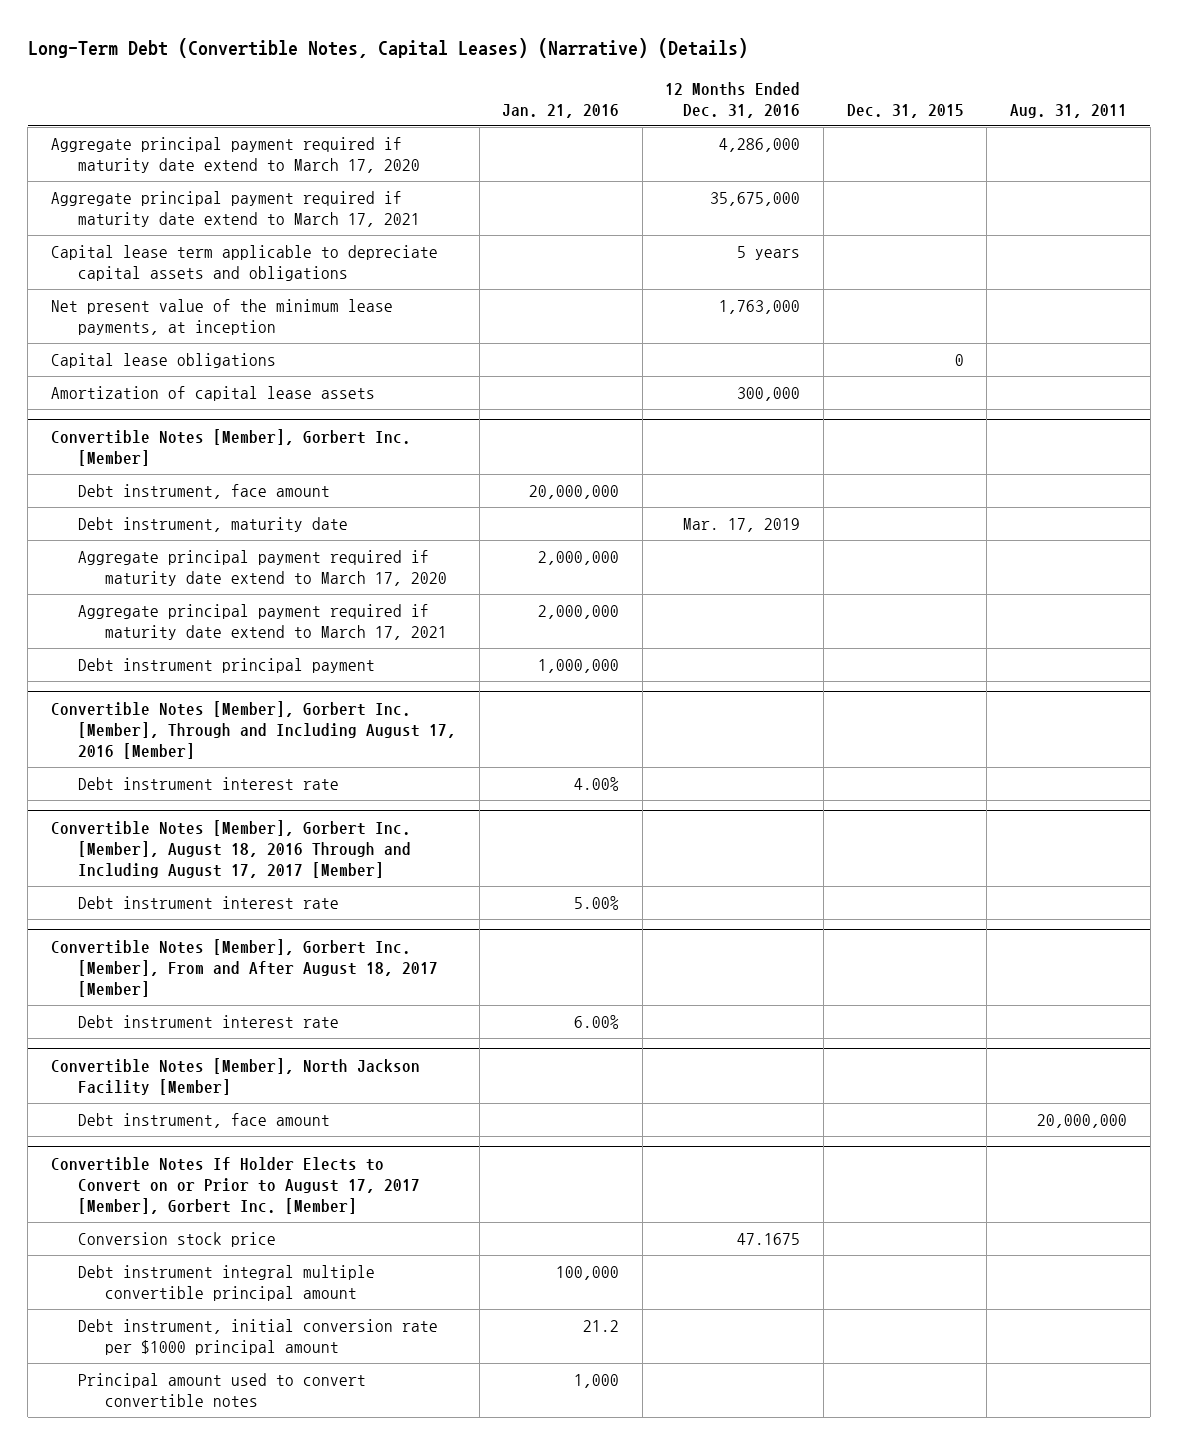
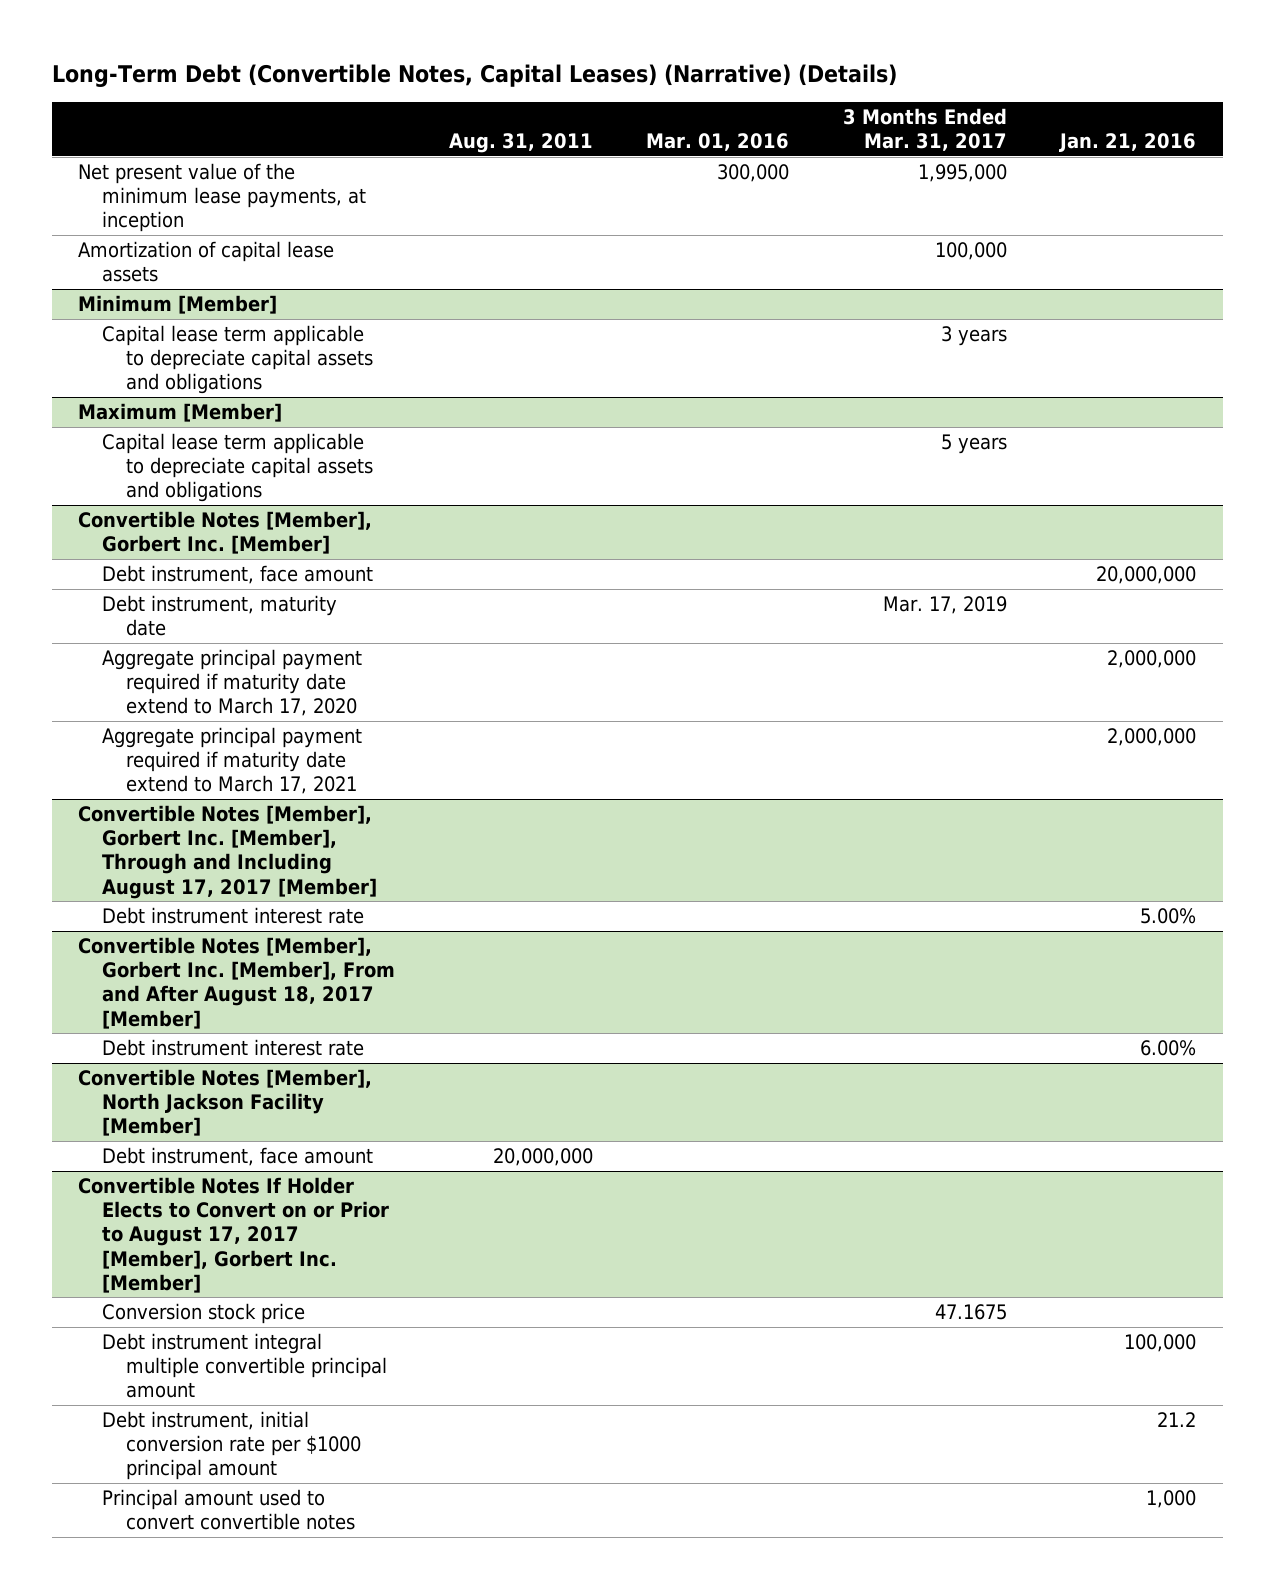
[665,81,801,118] 12 Months Ended Dec. 31, 2016 -> none
[846,103,964,118] Dec. 31, 2015 -> none
none -> [646,133,790,152] Mar. 01, 2016
none -> [842,108,1007,152] 3 Months Ended Mar. 31, 2017
[50,137,420,174] Aggregate principal payment required if maturity date extend to March 17, 2020 -> none
[50,191,420,228] Aggregate principal payment required if maturity date extend to March 17, 2021 -> none
[50,245,438,282] Capital lease term applicable to depreciate capital assets and obligations -> none
[50,353,276,369] Capital lease obligations -> none
none -> [78,295,278,315] Minimum [Member]
none -> [102,325,374,395] Capital lease term applicable to depreciate capital assets and obligations
none -> [78,403,283,423] Maximum [Member]
none -> [102,433,374,503] Capital lease term applicable to depreciate capital assets and obligations
[77,658,375,674] Debt instrument principal payment -> none
[50,700,456,759] Convertible Notes [Member], Gorbert Inc. [Member], Through and Including August 17, 2016 [Member] -> none
[77,777,339,791] Debt instrument interest rate -> none
[50,819,411,878] Convertible Notes [Member], Gorbert Inc. [Member], August 18, 2016 Through and Including August 17, 2017 [Member] -> [78,805,378,899] Convertible Notes [Member], Gorbert Inc. [Member], Through and Including August 17, 2017 [Member]

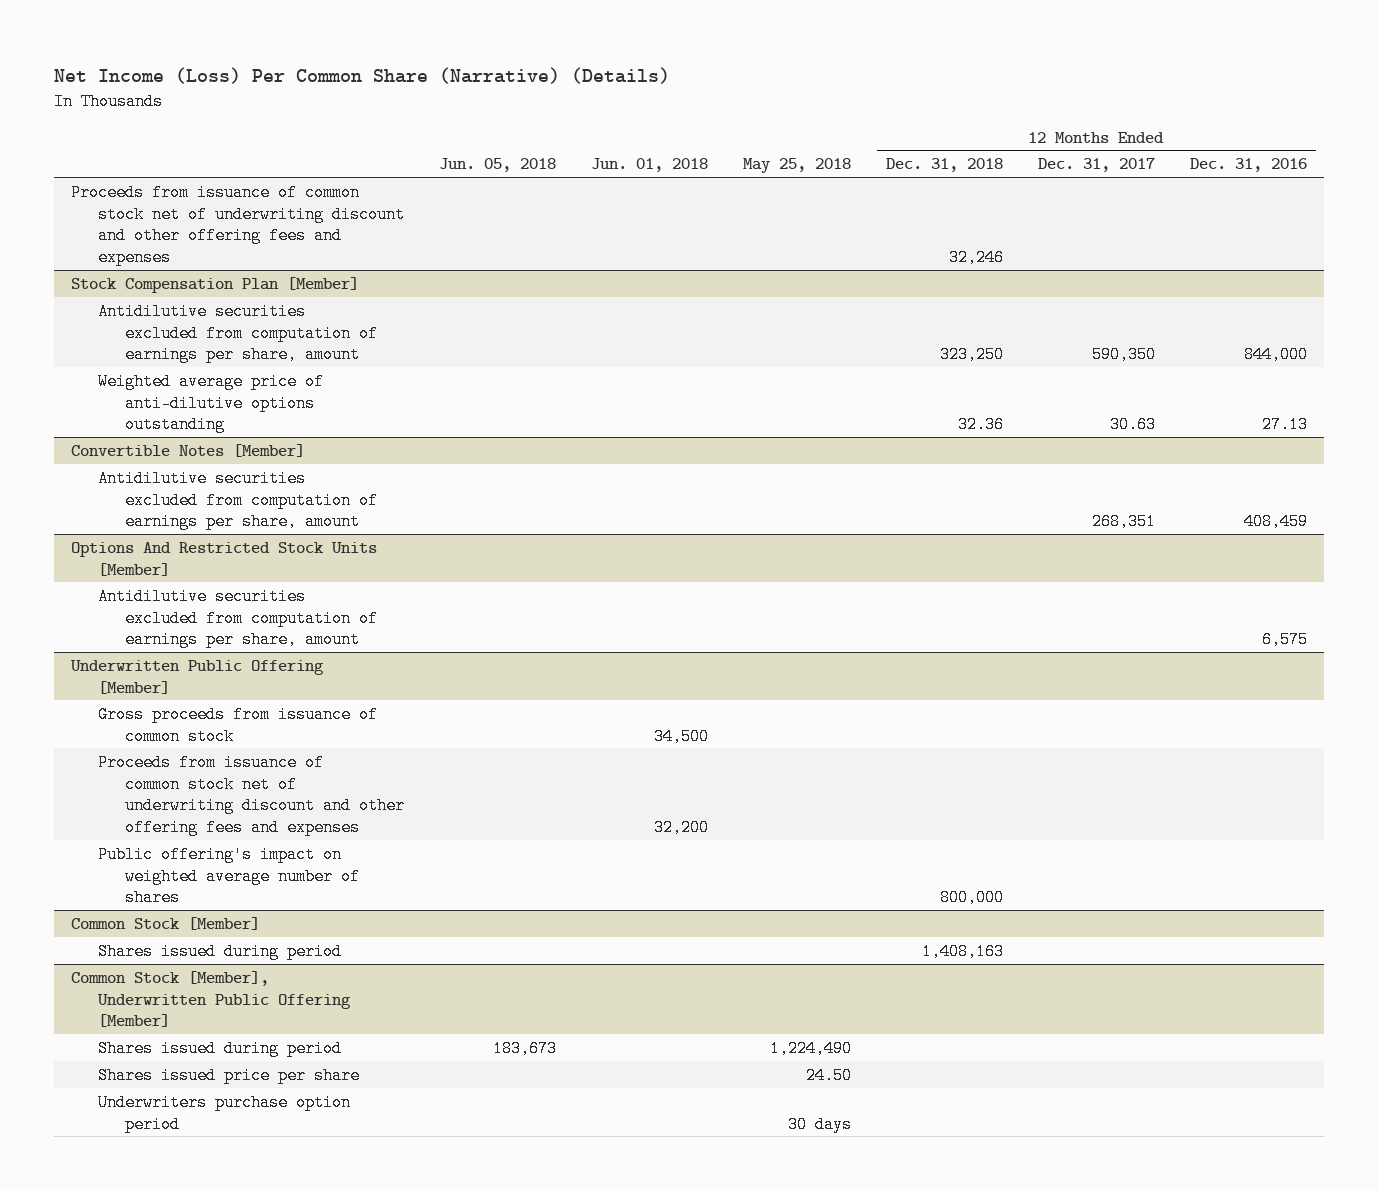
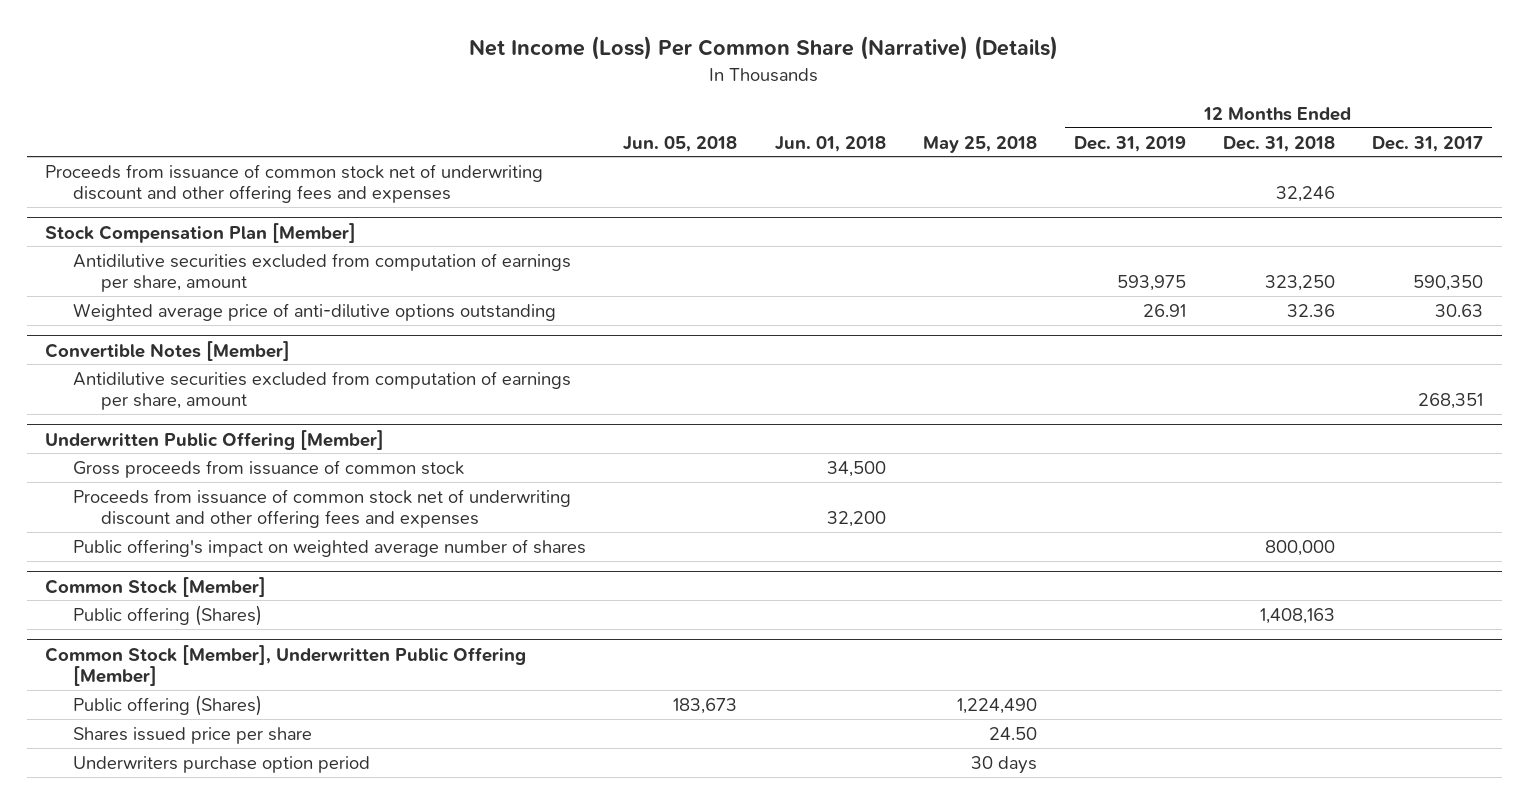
[1189,158,1307,173] Dec. 31, 2016 -> none
none -> [1073,135,1186,152] Dec. 31, 2019
[71,541,378,576] Options And Restricted Stock Units [Member] -> none
[98,587,379,649] Antidilutive securities excluded from computation of earnings per share, amount -> none
[98,942,343,960] Shares issued during period -> [73,604,263,626] Public offering (Shares)
[98,1039,343,1057] Shares issued during period -> [73,694,263,716] Public offering (Shares)

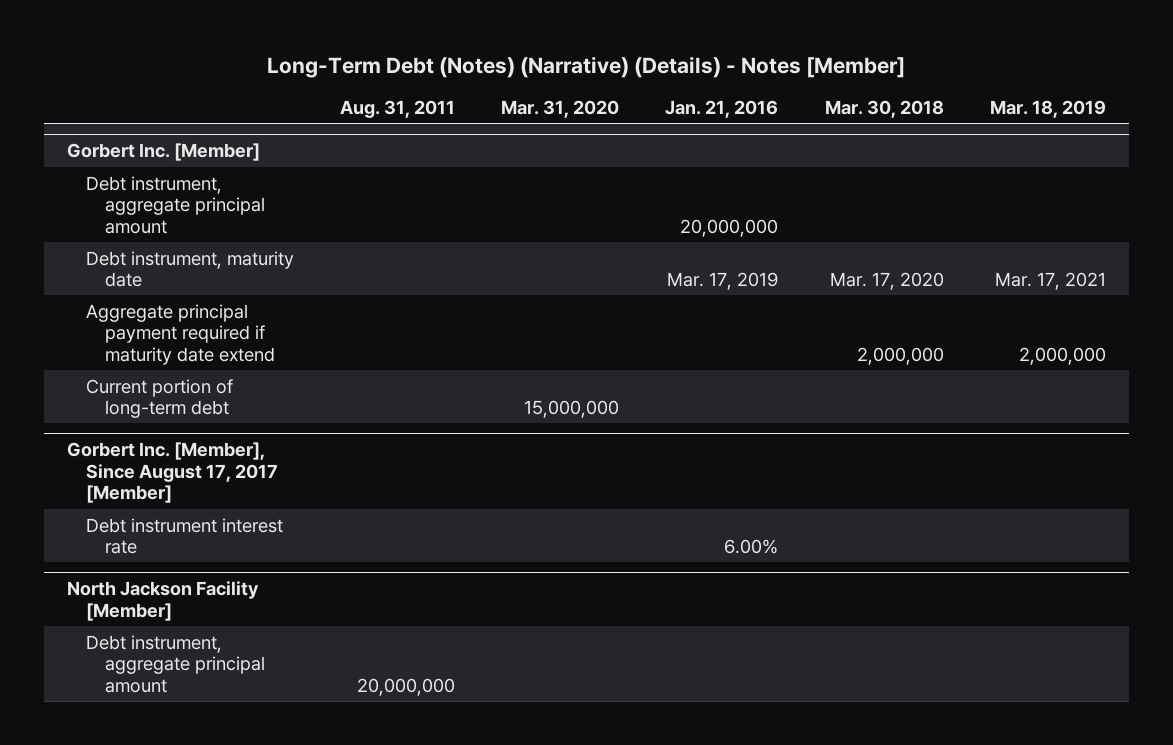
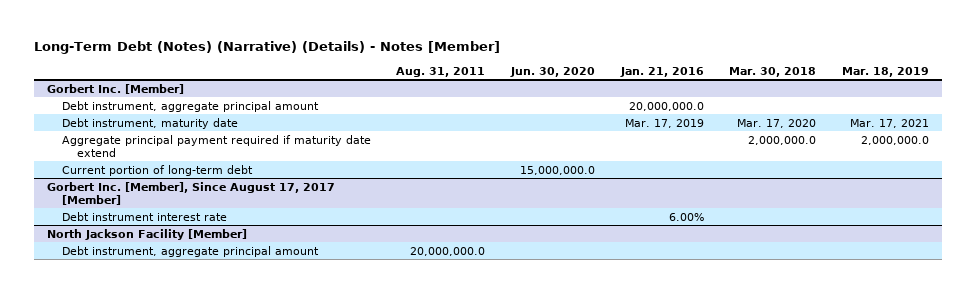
[501,100,620,119] Mar. 31, 2020 -> none
none -> [510,66,596,77] Jun. 30, 2020
[680,218,779,237] 20,000,000 -> [628,101,704,111] 20,000,000.0
[856,346,944,365] 2,000,000 -> [748,135,817,145] 2,000,000.0
[1018,346,1106,365] 2,000,000 -> [861,135,930,145] 2,000,000.0
[357,677,456,696] 20,000,000 -> [410,246,486,256] 20,000,000.0

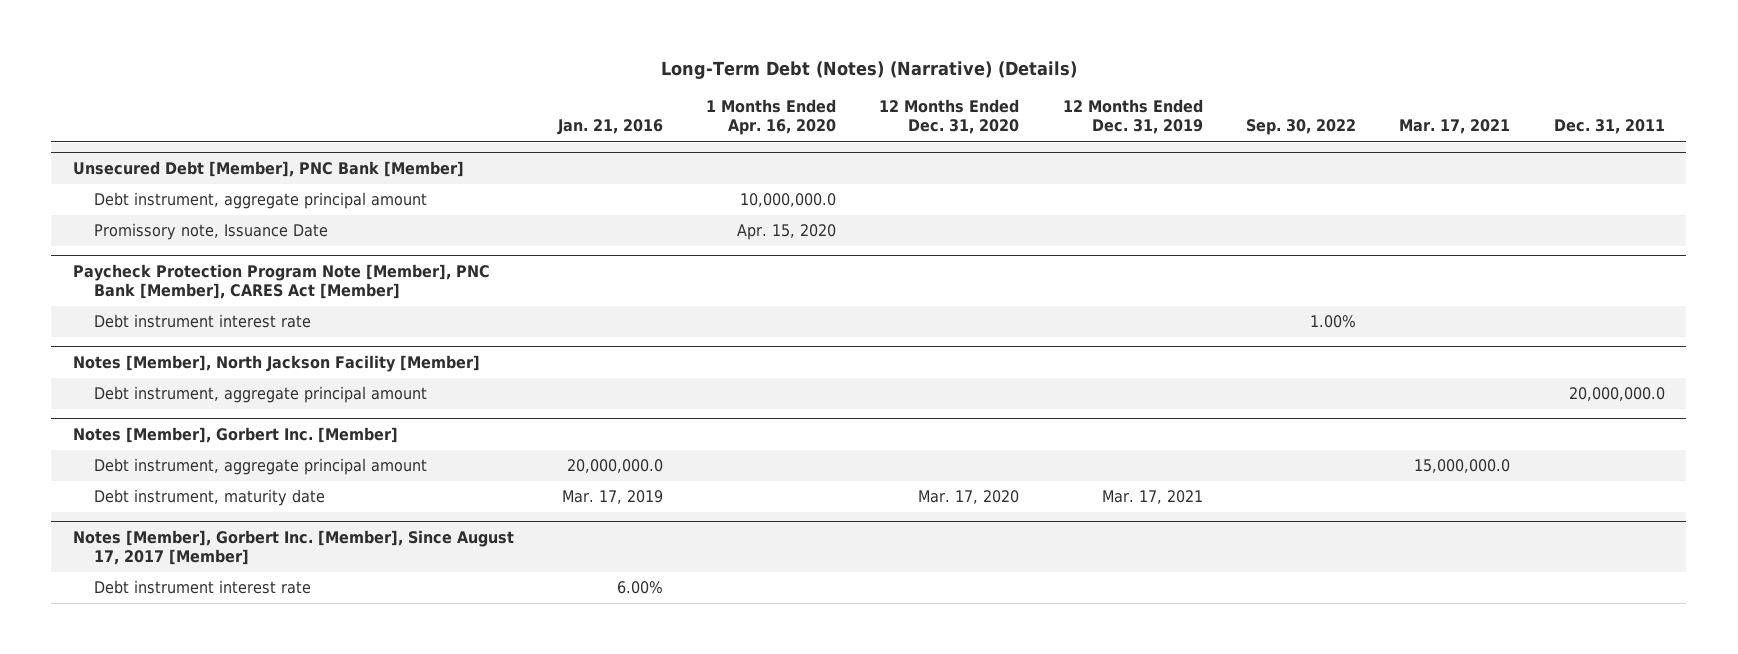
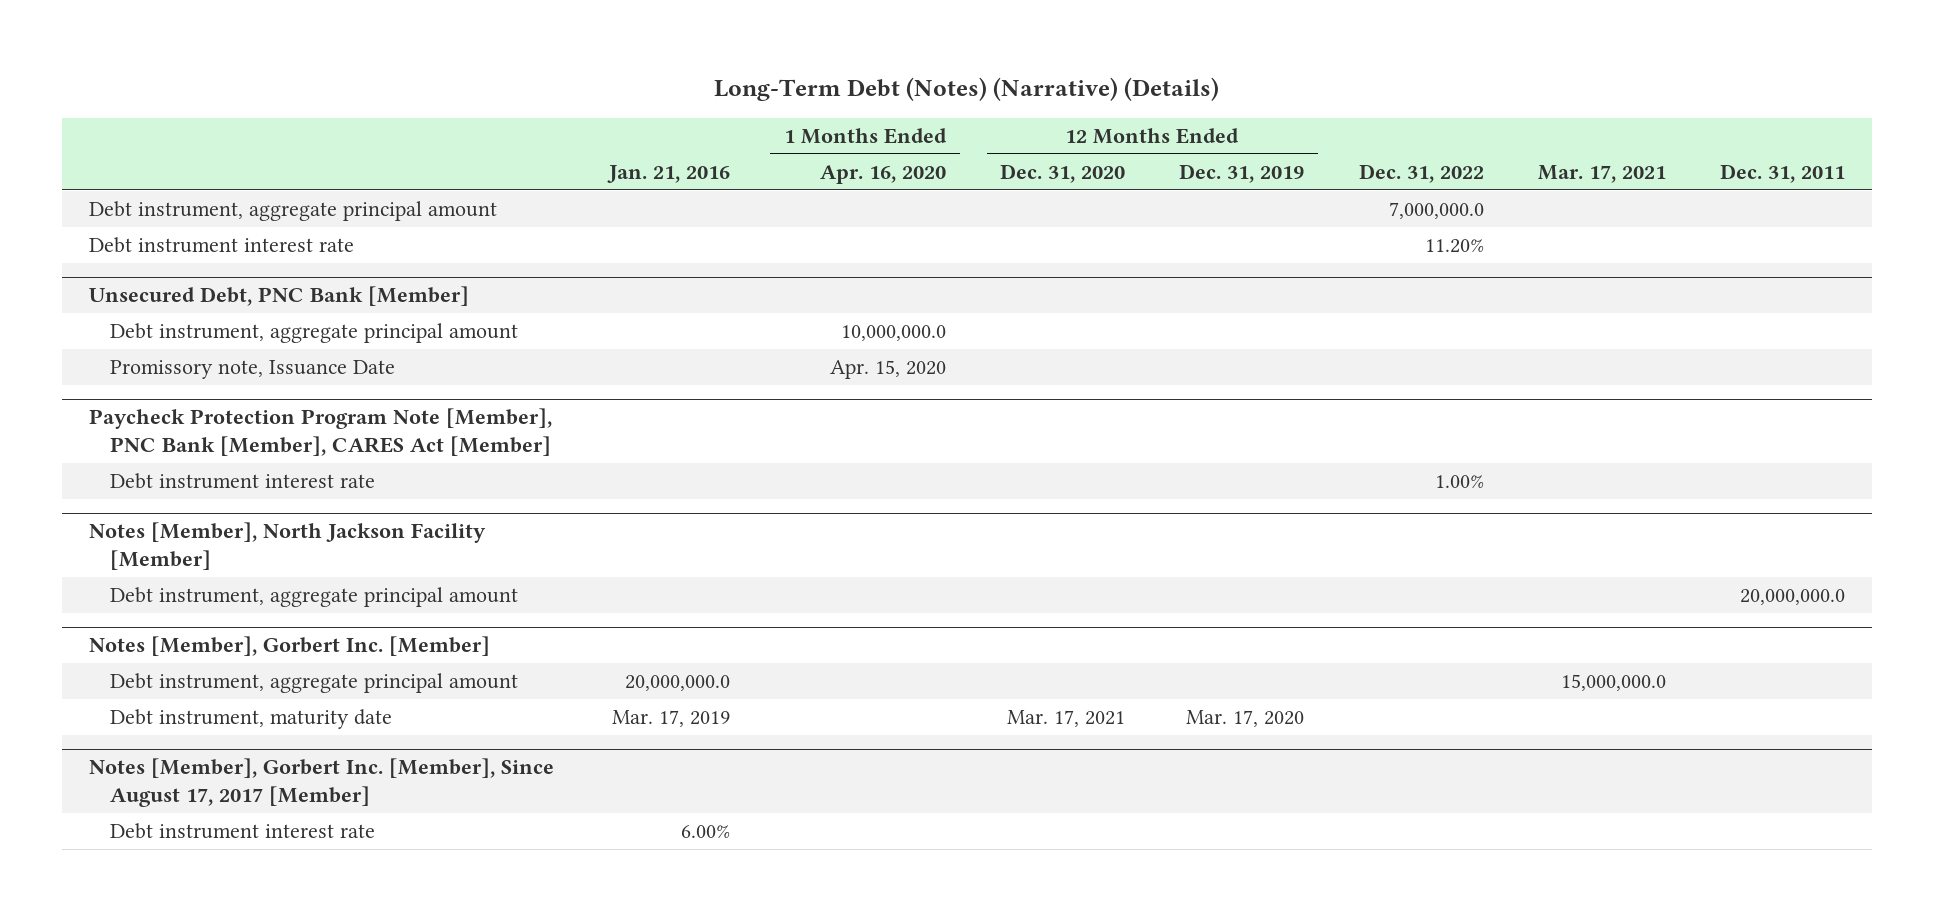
[1245,119,1356,136] Sep. 30, 2022 -> none
none -> [1358,163,1484,183] Dec. 31, 2022
none -> [89,200,498,221] Debt instrument, aggregate principal amount
none -> [89,236,355,253] Debt instrument interest rate
[73,160,465,177] Unsecured Debt [Member], PNC Bank [Member] -> [89,286,470,307] Unsecured Debt, PNC Bank [Member]
[918,490,1020,505] Mar. 17, 2020 -> [1007,709,1126,727] Mar. 17, 2021
[1101,490,1203,505] Mar. 17, 2021 -> [1186,709,1305,727] Mar. 17, 2020

